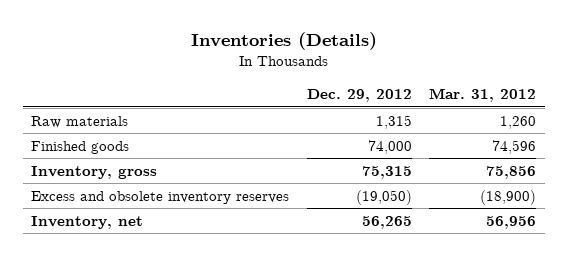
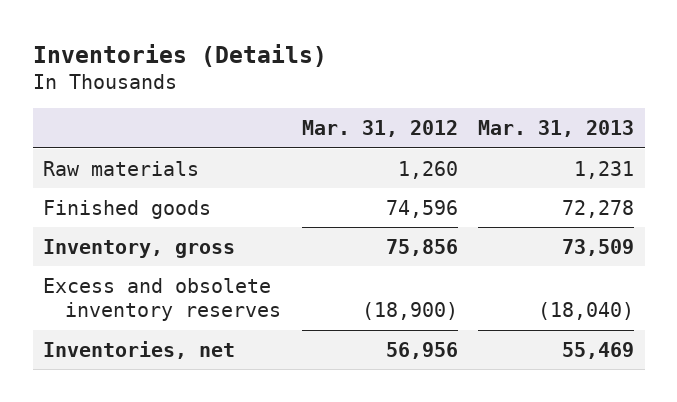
[306,89,412,103] Dec. 29, 2012 -> none
none -> [478,119,635,137] Mar. 31, 2013
[31,215,144,229] Inventory, net -> [42,340,235,359] Inventories, net

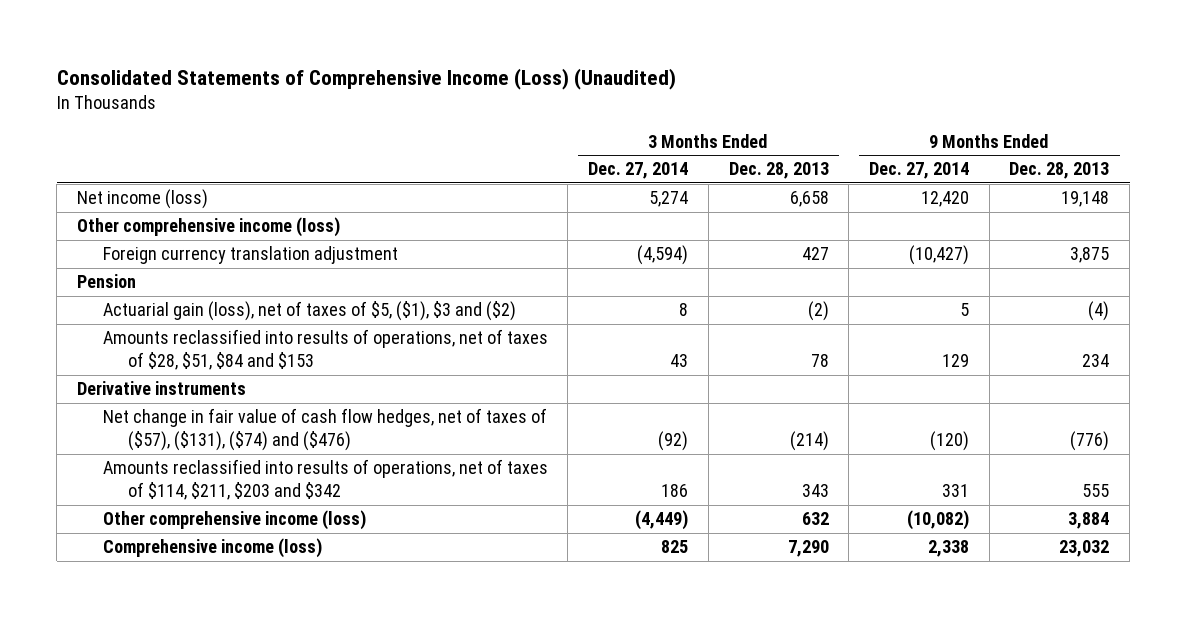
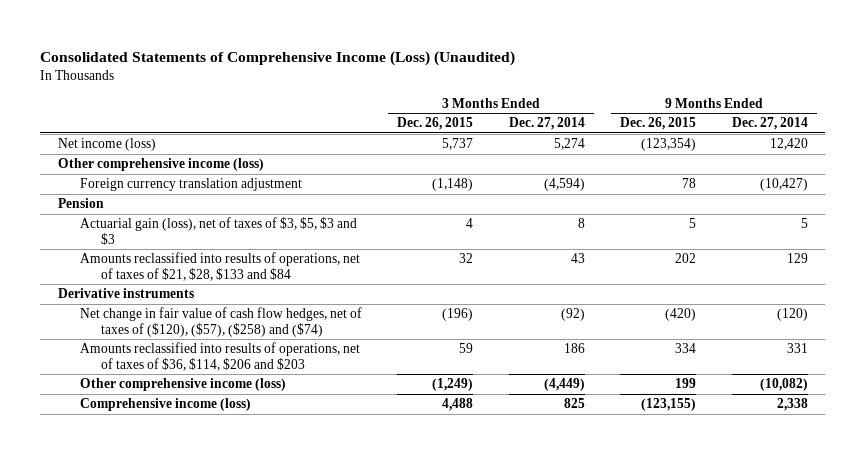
[728,162,829,180] Dec. 28, 2013 -> none
[1009,162,1110,180] Dec. 28, 2013 -> none
none -> [397,117,474,131] Dec. 26, 2015
none -> [620,117,697,131] Dec. 26, 2015
[102,301,516,322] Actuarial gain (loss), net of taxes of $5, ($1), $3 and ($2) -> [79,217,357,245] Actuarial gain (loss), net of taxes of $3, $5, $3 and $3
[102,329,548,371] Amounts reclassified into results of operations, net of taxes of $28, $51, $84 and $153 -> [79,252,360,281] Amounts reclassified into results of operations, net of taxes of $21, $28, $133 and $84
[102,408,547,452] Net change in fair value of cash flow hedges, net of taxes of ($57), ($131), ($74) and ($476) -> [79,307,362,337] Net change in fair value of cash flow hedges, net of taxes of ($120), ($57), ($258) and ($74)
[102,459,548,501] Amounts reclassified into results of operations, net of taxes of $114, $211, $203 and $342 -> [79,342,360,371] Amounts reclassified into results of operations, net of taxes of $36, $114, $206 and $203

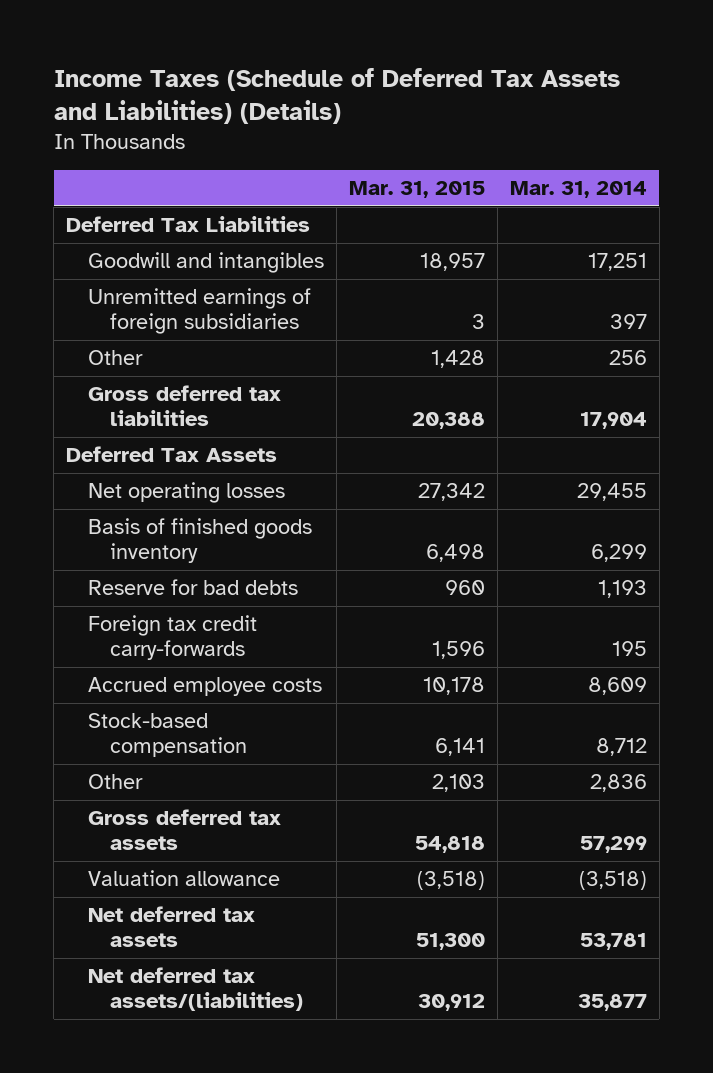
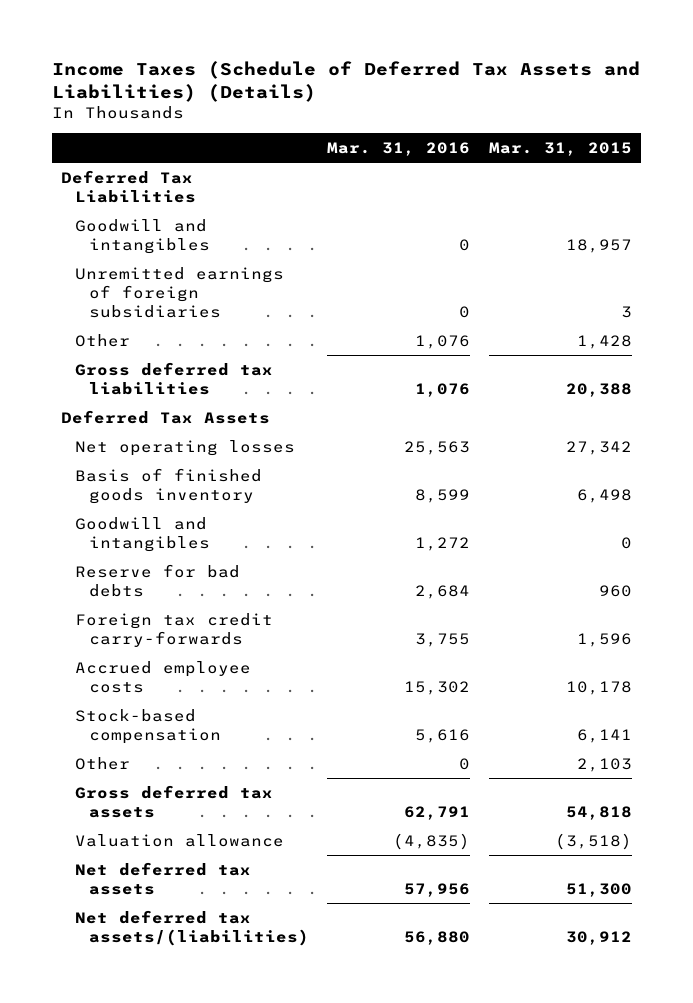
[509,181,647,199] Mar. 31, 2014 -> none
none -> [327,141,471,156] Mar. 31, 2016
none -> [74,516,210,552] Goodwill and intangibles

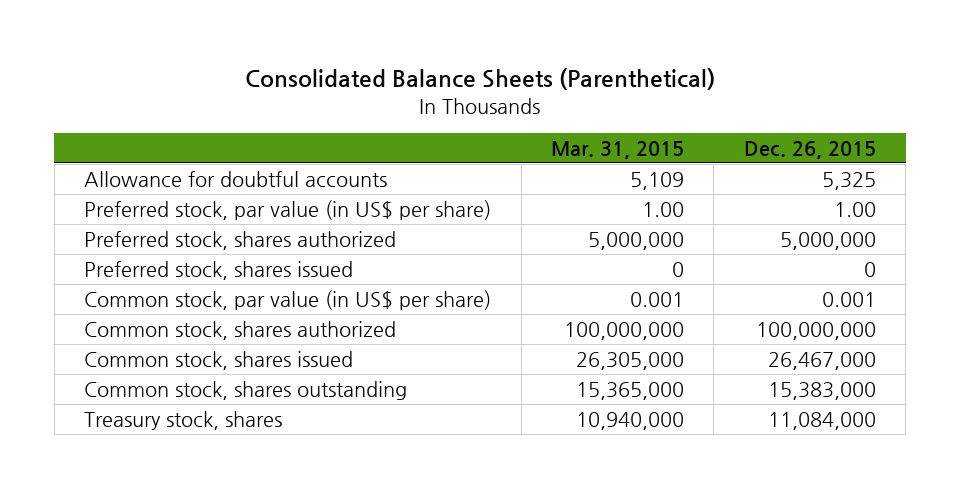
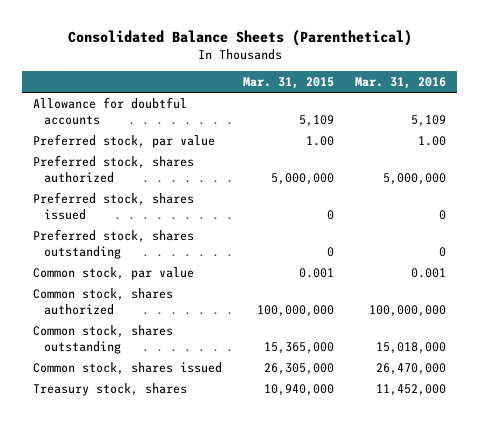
[743,141,876,160] Dec. 26, 2015 -> none
none -> [355,77,447,90] Mar. 31, 2016
[84,200,492,221] Preferred stock, par value (in US$ per share) -> [32,133,215,148] Preferred stock, par value
none -> [32,228,194,260] Preferred stock, shares outstanding
[84,290,492,311] Common stock, par value (in US$ per share) -> [32,266,194,280] Common stock, par value
[84,351,354,371] Common stock, shares issued -> [32,361,222,375] Common stock, shares issued

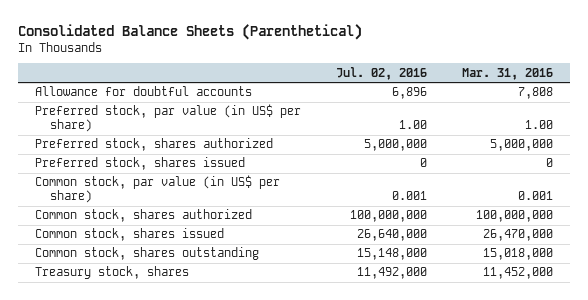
[243,77,335,90] Mar. 31, 2015 -> none
none -> [336,66,428,80] Jul. 02, 2016
[411,115,447,128] 5,109 -> [517,87,553,100] 7,808
[32,133,215,148] Preferred stock, par value -> [35,104,302,133] Preferred stock, par value (in US$ per share)
[32,228,194,260] Preferred stock, shares outstanding -> none
[32,266,194,280] Common stock, par value -> [35,175,281,204] Common stock, par value (in US$ per share)
[32,324,173,355] Common stock, shares outstanding -> [35,247,260,261] Common stock, shares outstanding

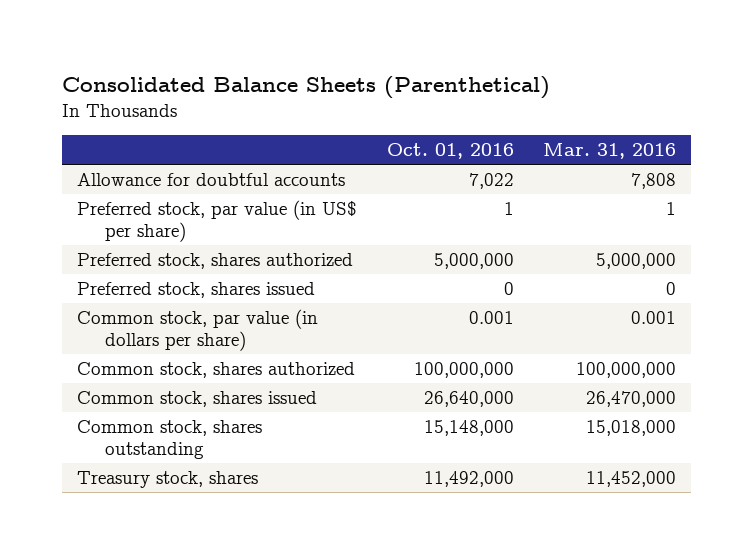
[336,66,428,80] Jul. 02, 2016 -> none
none -> [386,143,514,160] Oct. 01, 2016
[524,120,553,130] 1.00 -> [666,201,677,215] 1
[35,175,281,204] Common stock, par value (in US$ per share) -> [77,308,319,351] Common stock, par value (in dollars per share)

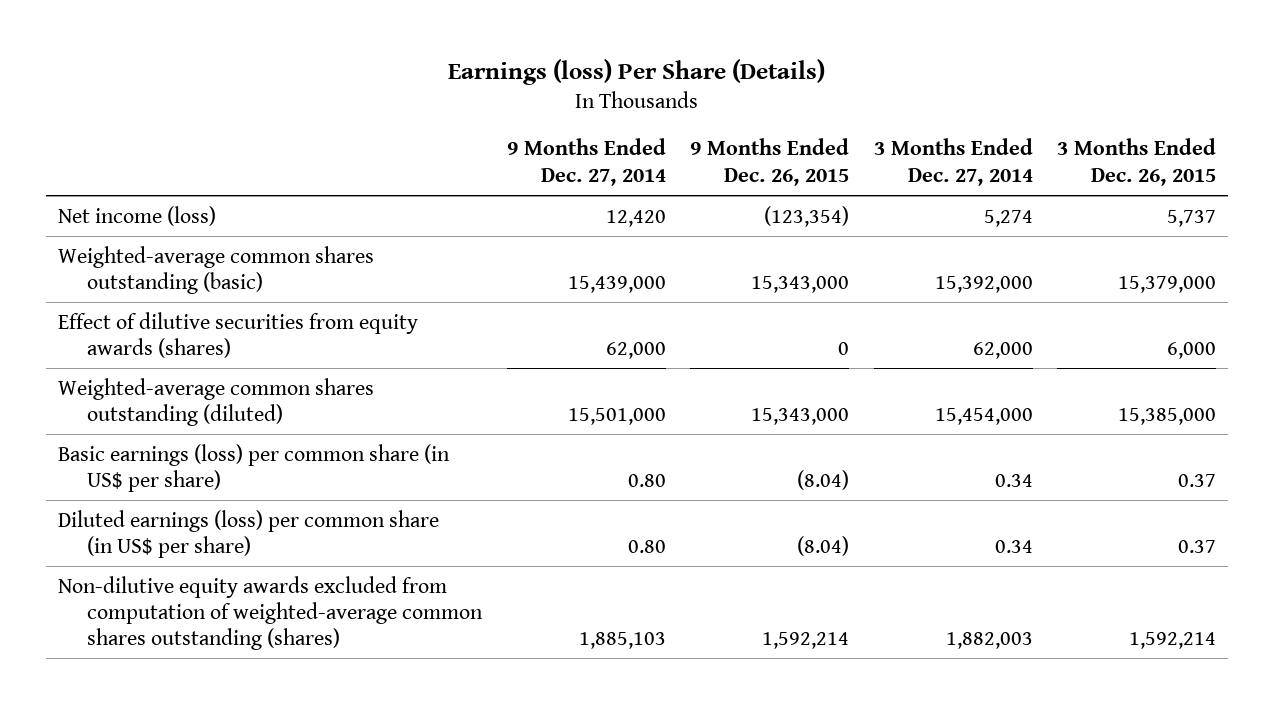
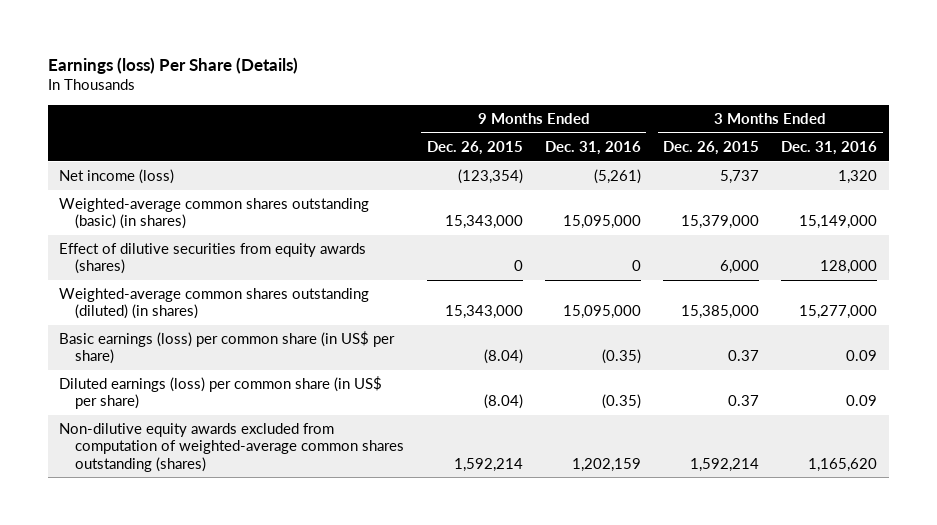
[506,138,666,186] 9 Months Ended Dec. 27, 2014 -> none
[873,138,1033,186] 3 Months Ended Dec. 27, 2014 -> none
none -> [544,140,641,155] Dec. 31, 2016
none -> [781,140,878,155] Dec. 31, 2016
[58,245,375,294] Weighted-average common shares outstanding (basic) -> [59,198,370,230] Weighted-average common shares outstanding (basic) (in shares)
[58,377,375,426] Weighted-average common shares outstanding (diluted) -> [59,288,370,320] Weighted-average common shares outstanding (diluted) (in shares)

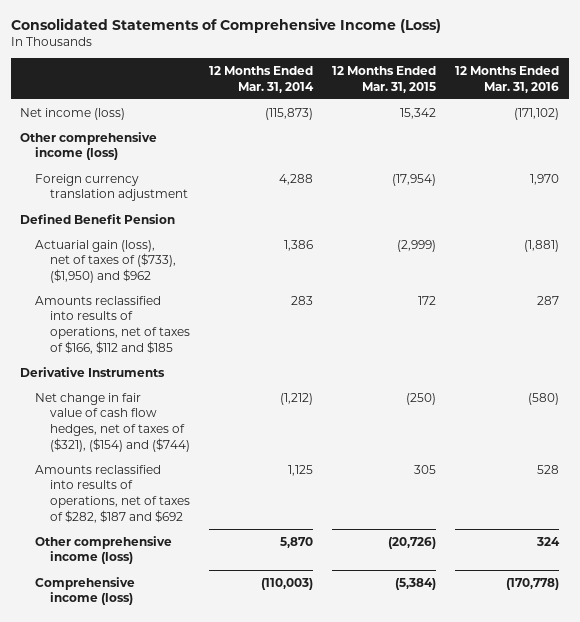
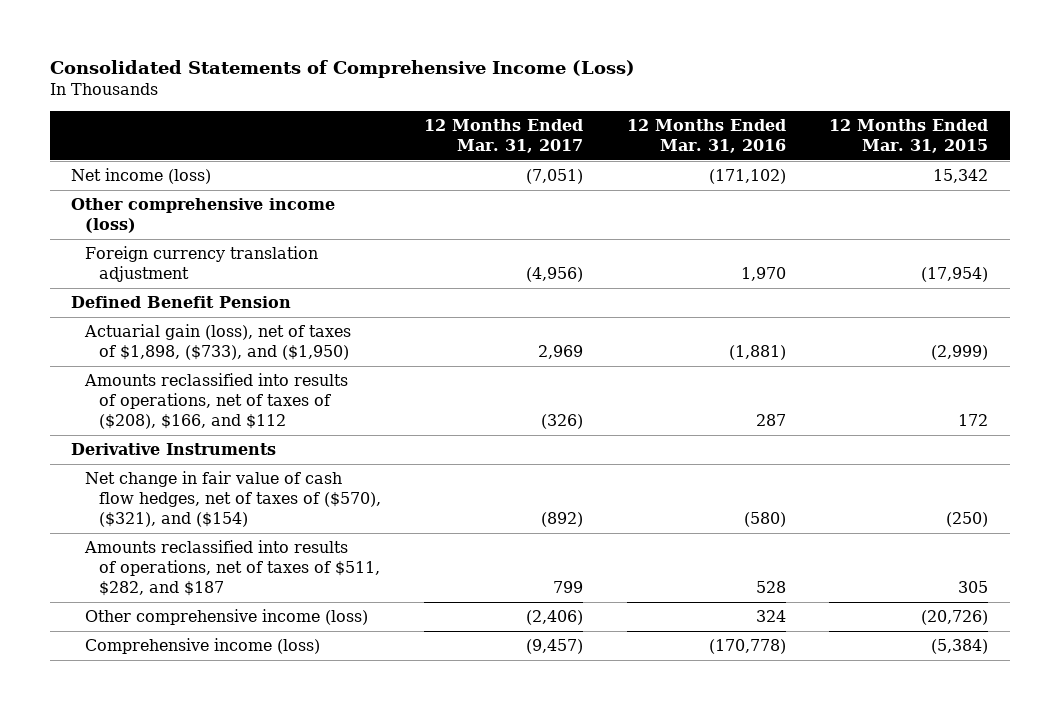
[208,66,314,93] 12 Months Ended Mar. 31, 2014 -> none
none -> [424,118,584,154] 12 Months Ended Mar. 31, 2017
[35,239,176,284] Actuarial gain (loss), net of taxes of ($733), ($1,950) and $962 -> [84,324,352,361] Actuarial gain (loss), net of taxes of $1,898, ($733), and ($1,950)
[35,295,190,354] Amounts reclassified into results of operations, net of taxes of $166, $112 and $185 -> [84,373,349,430] Amounts reclassified into results of operations, net of taxes of ($208), $166, and $112
[35,392,190,452] Net change in fair value of cash flow hedges, net of taxes of ($321), ($154) and ($744) -> [85,471,382,528] Net change in fair value of cash flow hedges, net of taxes of ($570), ($321), and ($154)
[35,464,190,523] Amounts reclassified into results of operations, net of taxes of $282, $187 and $692 -> [84,540,381,597] Amounts reclassified into results of operations, net of taxes of $511, $282, and $187

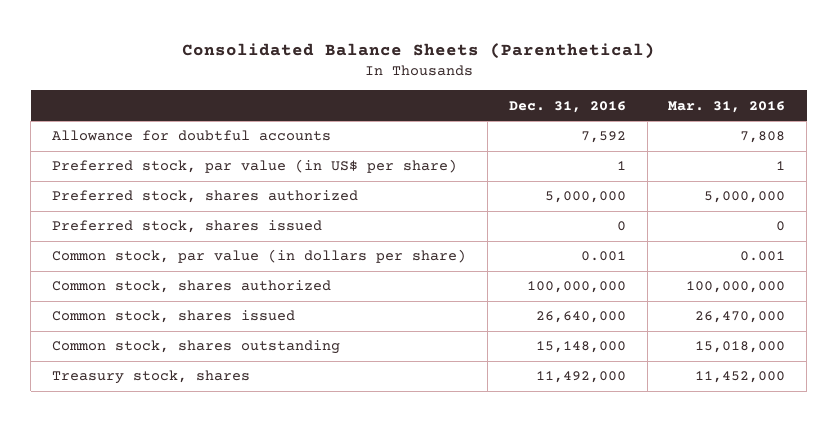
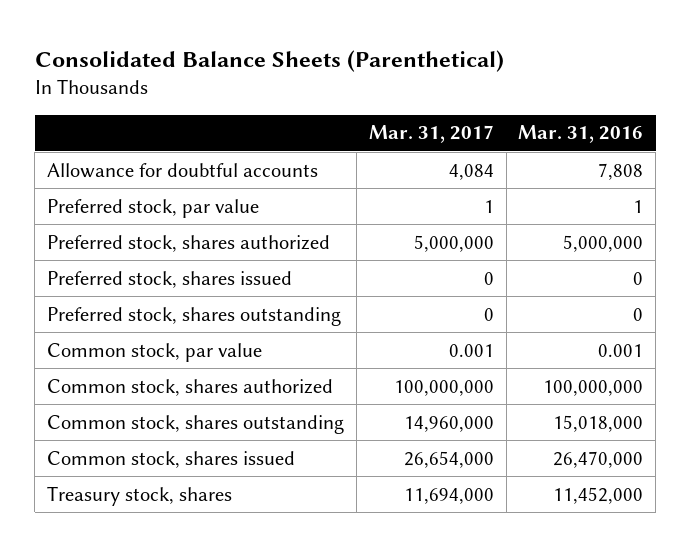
[508,100,626,113] Dec. 31, 2016 -> none
none -> [368,125,494,144] Mar. 31, 2017
[52,159,458,174] Preferred stock, par value (in US$ per share) -> [47,198,260,218] Preferred stock, par value
none -> [47,306,342,326] Preferred stock, shares outstanding
[52,249,467,264] Common stock, par value (in dollars per share) -> [47,342,263,362] Common stock, par value
[52,310,296,324] Common stock, shares issued -> [47,450,296,468] Common stock, shares issued

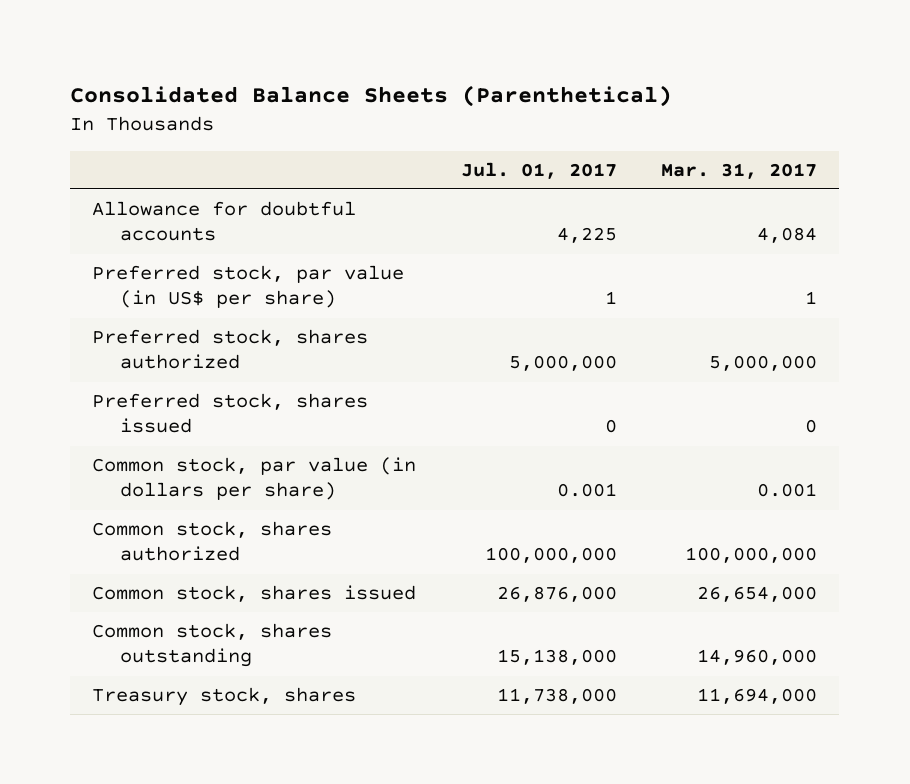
[518,125,644,144] Mar. 31, 2016 -> none
none -> [460,161,617,179] Jul. 01, 2017
[47,198,260,218] Preferred stock, par value -> [92,265,405,309] Preferred stock, par value (in US$ per share)
[47,306,342,326] Preferred stock, shares outstanding -> none
[47,342,263,362] Common stock, par value -> [92,457,417,501] Common stock, par value (in dollars per share)
[47,414,345,434] Common stock, shares outstanding -> [92,623,333,668] Common stock, shares outstanding

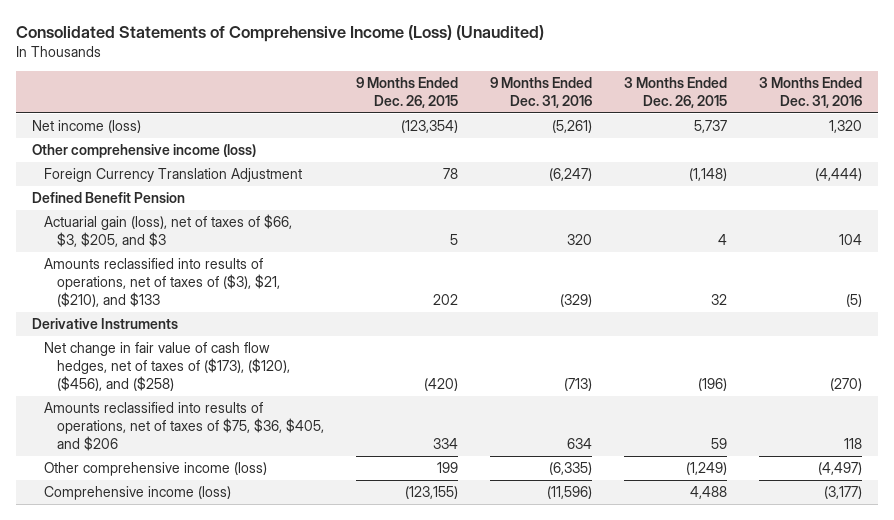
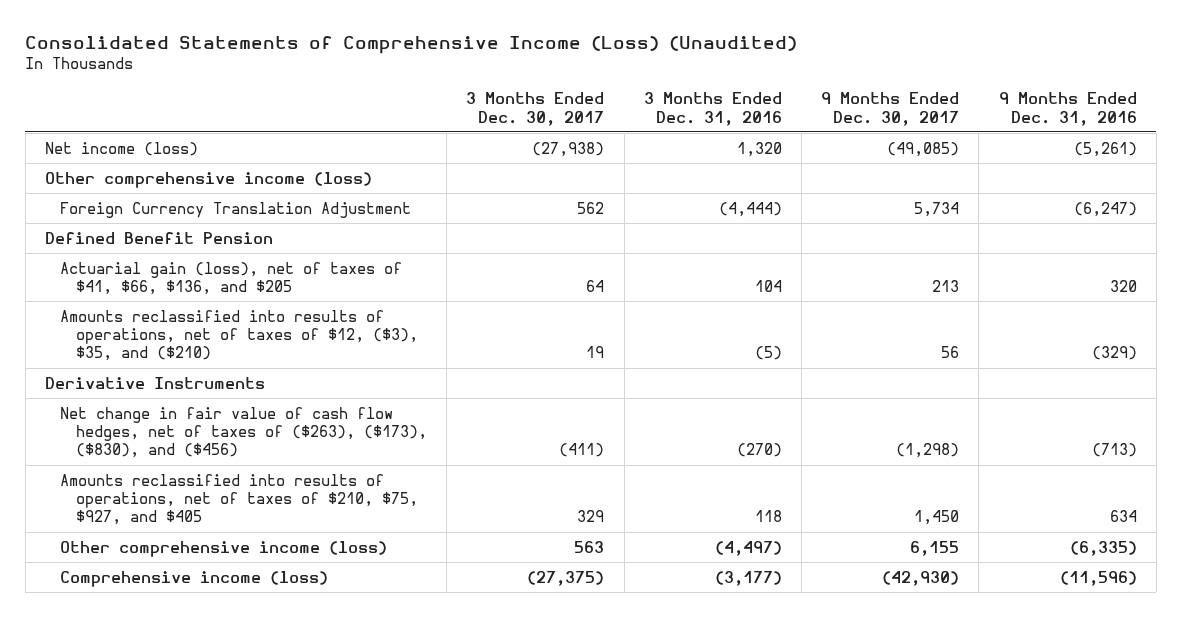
[355,77,458,109] 9 Months Ended Dec. 26, 2015 -> none
[623,77,727,109] 3 Months Ended Dec. 26, 2015 -> none
none -> [466,92,605,126] 3 Months Ended Dec. 30, 2017
none -> [821,92,960,126] 9 Months Ended Dec. 30, 2017
[44,214,293,248] Actuarial gain (loss), net of taxes of $66, $3, $205, and $3 -> [60,261,403,295] Actuarial gain (loss), net of taxes of $41, $66, $136, and $205
[44,258,280,308] Amounts reclassified into results of operations, net of taxes of ($3), $21, ($210), and $133 -> [60,309,418,362] Amounts reclassified into results of operations, net of taxes of $12, ($3), $35, and ($210)
[44,342,290,392] Net change in fair value of cash flow hedges, net of taxes of ($173), ($120), ($456), and ($258) -> [60,406,427,459] Net change in fair value of cash flow hedges, net of taxes of ($263), ($173), ($830), and ($456)
[44,402,324,452] Amounts reclassified into results of operations, net of taxes of $75, $36, $405, and $206 -> [60,473,418,526] Amounts reclassified into results of operations, net of taxes of $210, $75, $927, and $405

